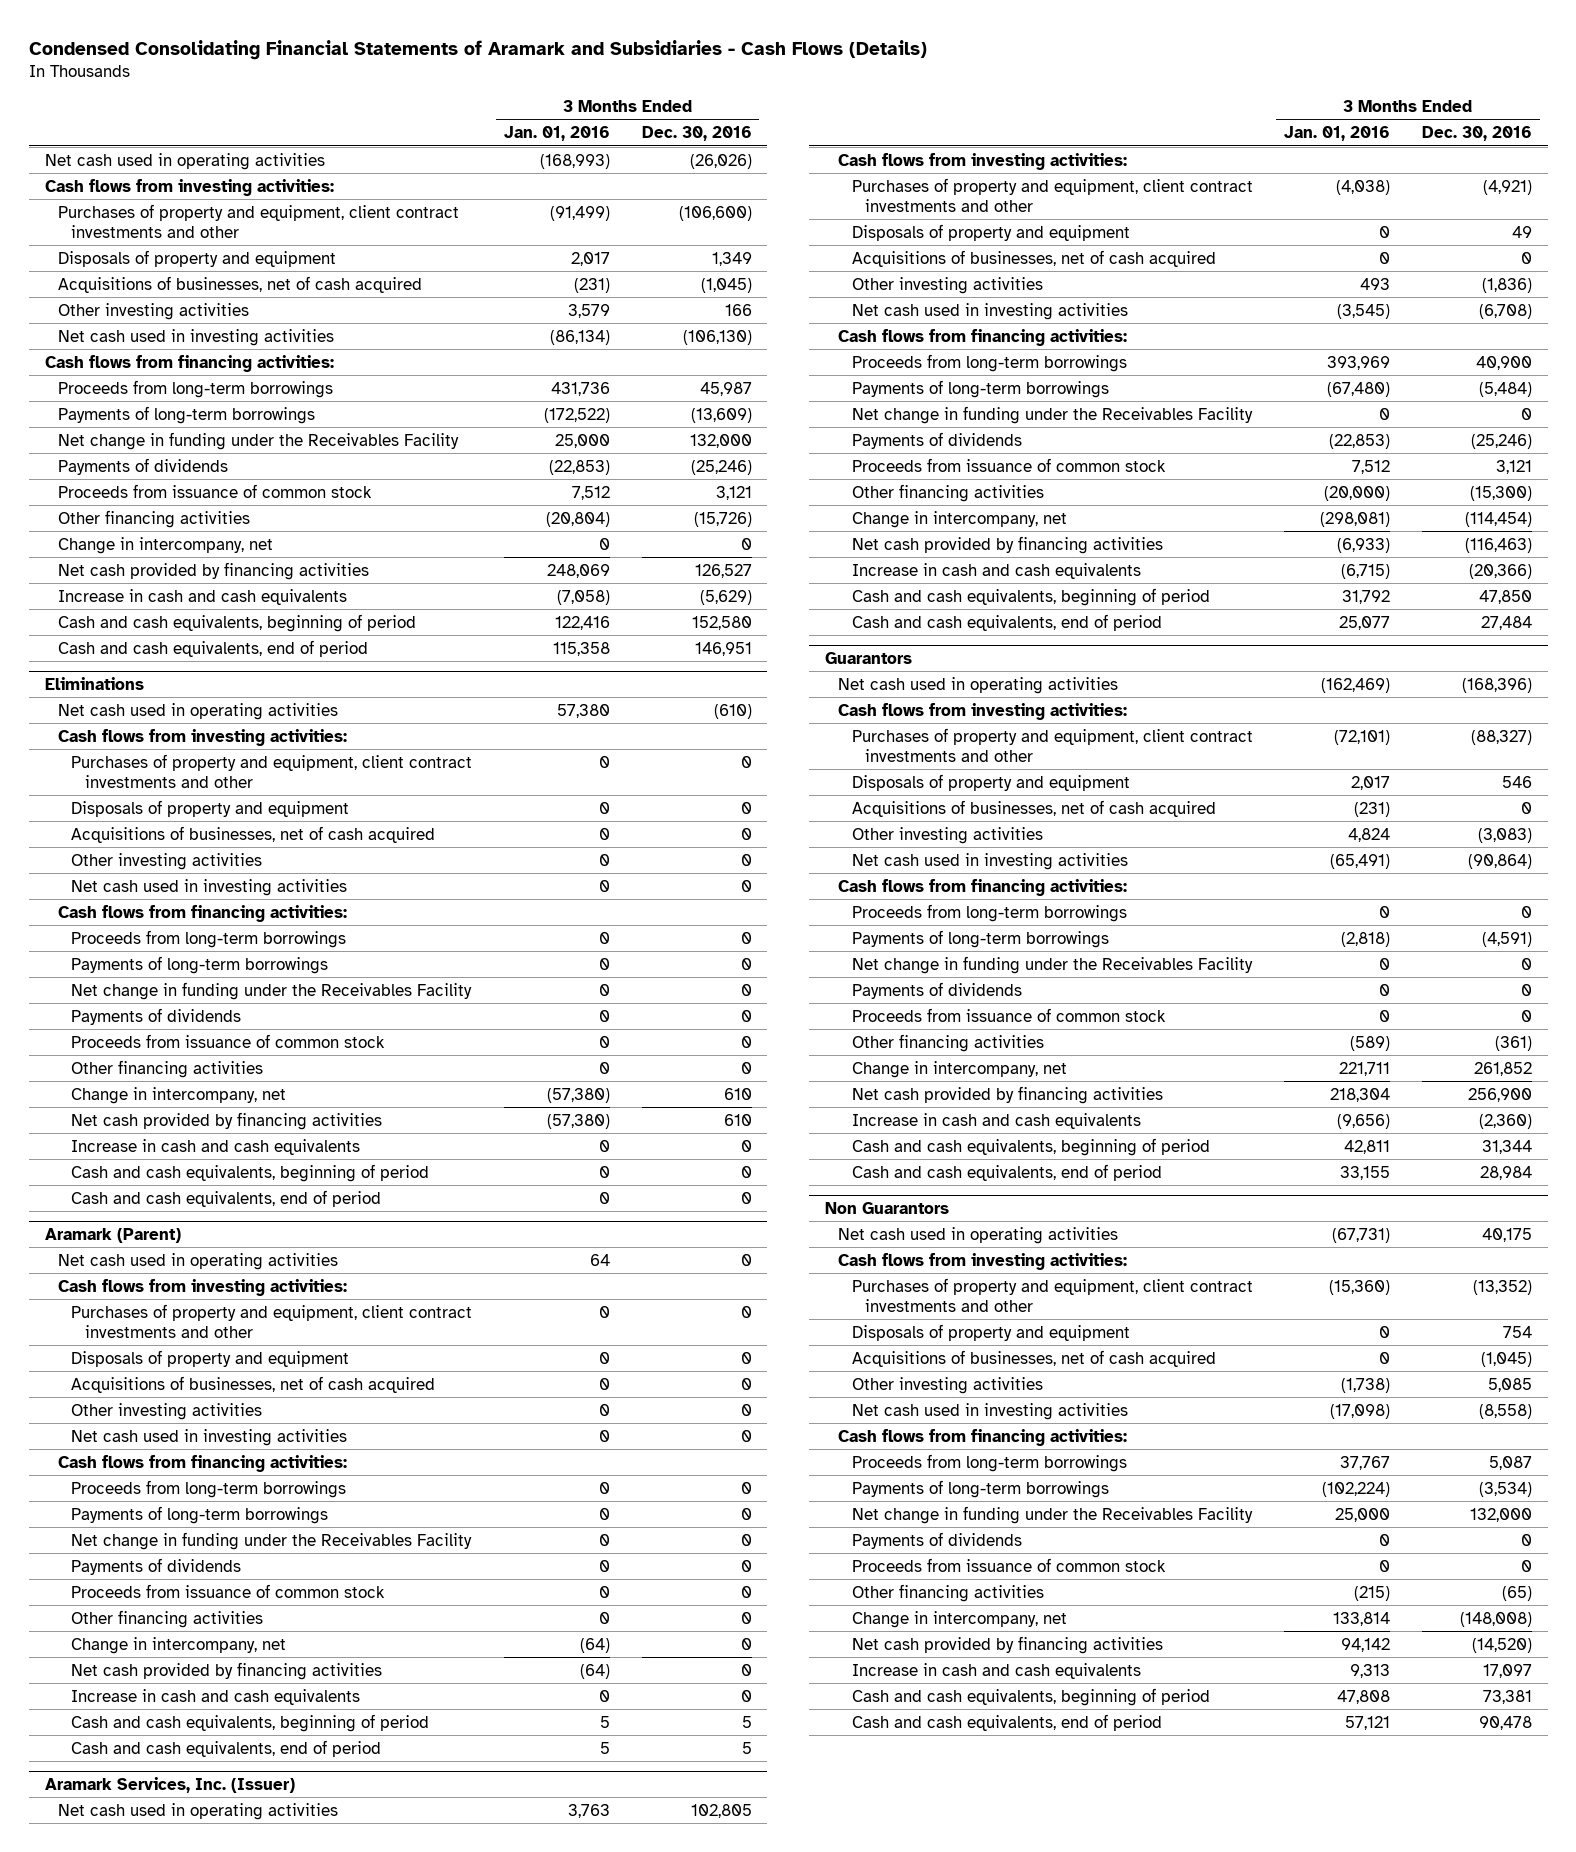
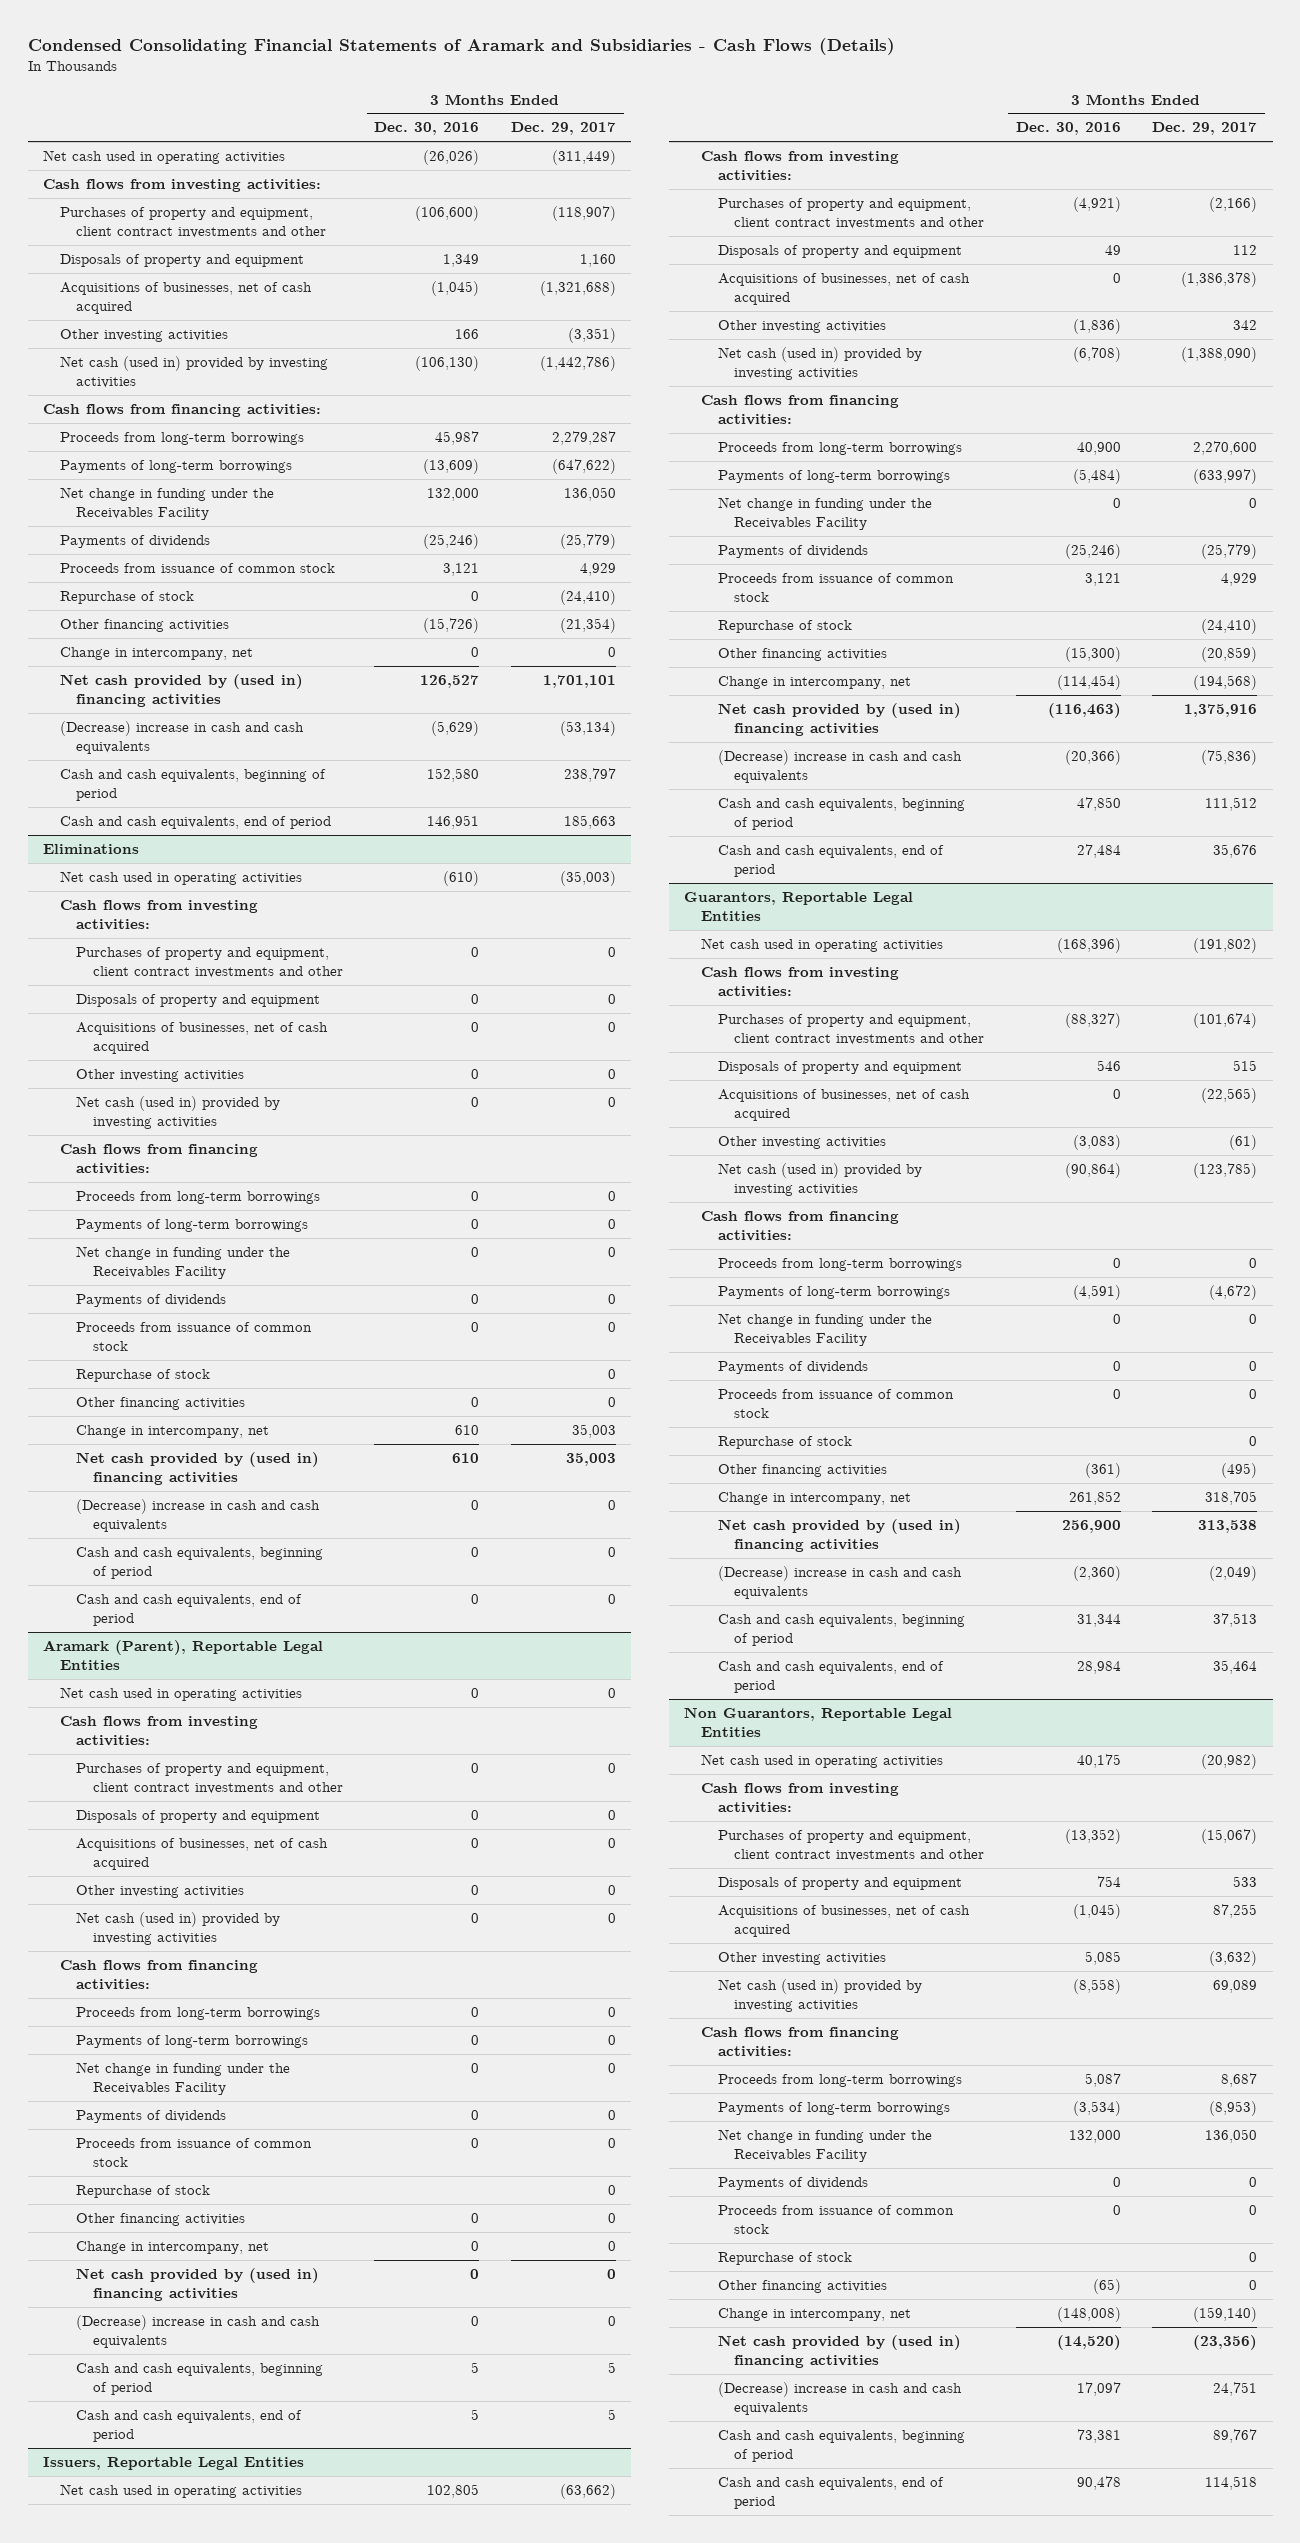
[503,126,610,142] Jan. 01, 2016 -> none
none -> [510,122,616,136] Dec. 29, 2017
[57,328,334,346] Net cash used in investing activities -> [59,356,328,388] Net cash (used in) provided by investing activities
none -> [59,591,194,605] Repurchase of stock
[57,561,369,580] Net cash provided by financing activities -> [59,674,303,707] Net cash provided by (used in) financing activities
[57,588,347,605] Increase in cash and cash equivalents -> [59,721,304,754] (Decrease) increase in cash and cash equivalents
[71,878,348,896] Net cash used in investing activities -> [76,1096,281,1129] Net cash (used in) provided by investing activities
none -> [76,1369,211,1383] Repurchase of stock
[71,1111,383,1130] Net cash provided by financing activities -> [76,1452,320,1485] Net cash provided by (used in) financing activities
[71,1138,361,1155] Increase in cash and cash equivalents -> [76,1499,321,1532] (Decrease) increase in cash and cash equivalents
[44,1227,181,1243] Aramark (Parent) -> none
none -> [43,1640,324,1670] Aramark (Parent), Reportable Legal Entities
[71,1428,348,1446] Net cash used in investing activities -> [76,1912,281,1945] Net cash (used in) provided by investing activities
none -> [76,2185,211,2199] Repurchase of stock
[71,1661,383,1680] Net cash provided by financing activities -> [76,2268,320,2301] Net cash provided by (used in) financing activities
[71,1688,361,1705] Increase in cash and cash equivalents -> [76,2315,321,2348] (Decrease) increase in cash and cash equivalents
[44,1776,295,1793] Aramark Services, Inc. (Issuer) -> none
none -> [43,2457,305,2471] Issuers, Reportable Legal Entities
[851,302,1128,320] Net cash used in investing activities -> [717,347,922,380] Net cash (used in) provided by investing activities
none -> [717,620,852,634] Repurchase of stock
[851,535,1163,554] Net cash provided by financing activities -> [717,703,961,736] Net cash provided by (used in) financing activities
[851,562,1141,579] Increase in cash and cash equivalents -> [717,750,962,783] (Decrease) increase in cash and cash equivalents
[824,651,912,664] Guarantors -> none
none -> [684,892,914,921] Guarantors, Reportable Legal Entities
[851,852,1128,870] Net cash used in investing activities -> [717,1163,922,1196] Net cash (used in) provided by investing activities
none -> [717,1436,852,1450] Repurchase of stock
[851,1085,1163,1104] Net cash provided by financing activities -> [717,1519,961,1552] Net cash provided by (used in) financing activities
[851,1112,1141,1129] Increase in cash and cash equivalents -> [717,1566,962,1599] (Decrease) increase in cash and cash equivalents
[824,1201,949,1214] Non Guarantors -> none
none -> [684,1707,953,1737] Non Guarantors, Reportable Legal Entities
[851,1402,1128,1420] Net cash used in investing activities -> [717,1979,922,2012] Net cash (used in) provided by investing activities
none -> [717,2252,852,2266] Repurchase of stock
[851,1635,1163,1654] Net cash provided by financing activities -> [717,2335,961,2368] Net cash provided by (used in) financing activities
[851,1662,1141,1679] Increase in cash and cash equivalents -> [717,2382,962,2415] (Decrease) increase in cash and cash equivalents

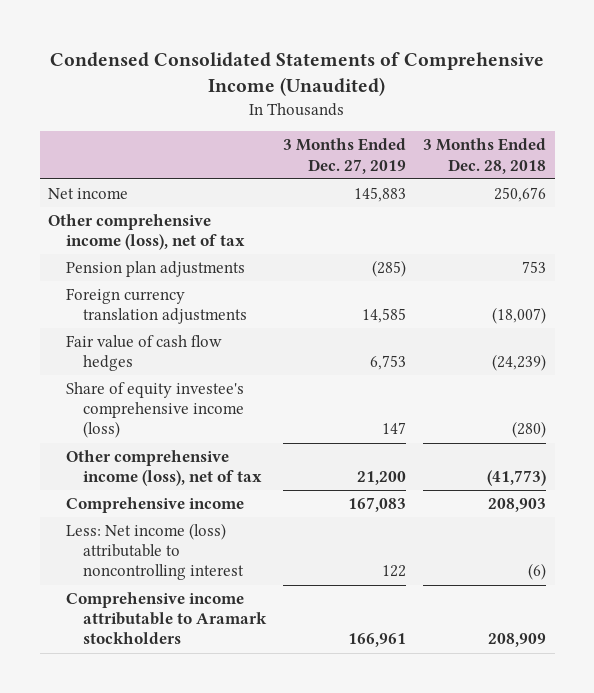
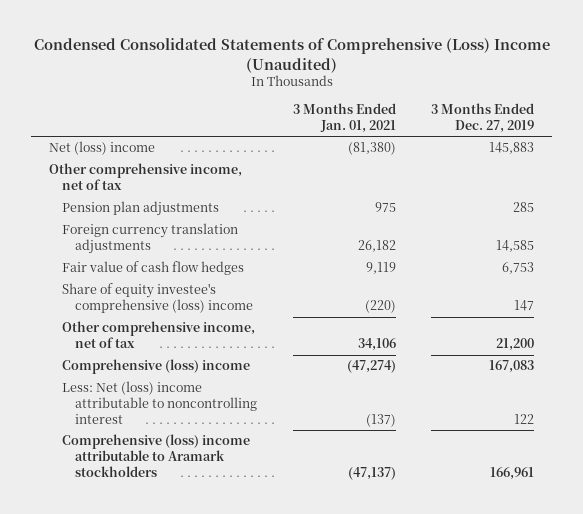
[50,51,545,96] Condensed Consolidated Statements of Comprehensive Income (Unaudited) -> [33,38,550,73] Condensed Consolidated Statements of Comprehensive (Loss) Income (Unaudited)
[423,138,547,174] 3 Months Ended Dec. 28, 2018 -> none
none -> [292,103,396,134] 3 Months Ended Jan. 01, 2021
[48,188,129,200] Net income -> [48,141,155,156] Net (loss) income
[48,214,245,251] Other comprehensive income (loss), net of tax -> [48,163,242,191] Other comprehensive income, net of tax
[372,260,407,278] (285) -> [513,202,535,213] 285
[65,382,245,439] Share of equity investee's comprehensive income (loss) -> [61,283,253,314] Share of equity investee's comprehensive (loss) income
[65,450,263,487] Other comprehensive income (loss), net of tax -> [61,321,255,349] Other comprehensive income, net of tax
[65,497,244,514] Comprehensive income -> [61,359,250,375] Comprehensive (loss) income
[65,523,245,581] Less: Net income (loss) attributable to noncontrolling interest -> [61,381,257,425] Less: Net (loss) income attributable to noncontrolling interest
[65,592,268,645] Comprehensive income attributable to Aramark stockholders -> [61,434,250,478] Comprehensive (loss) income attributable to Aramark stockholders

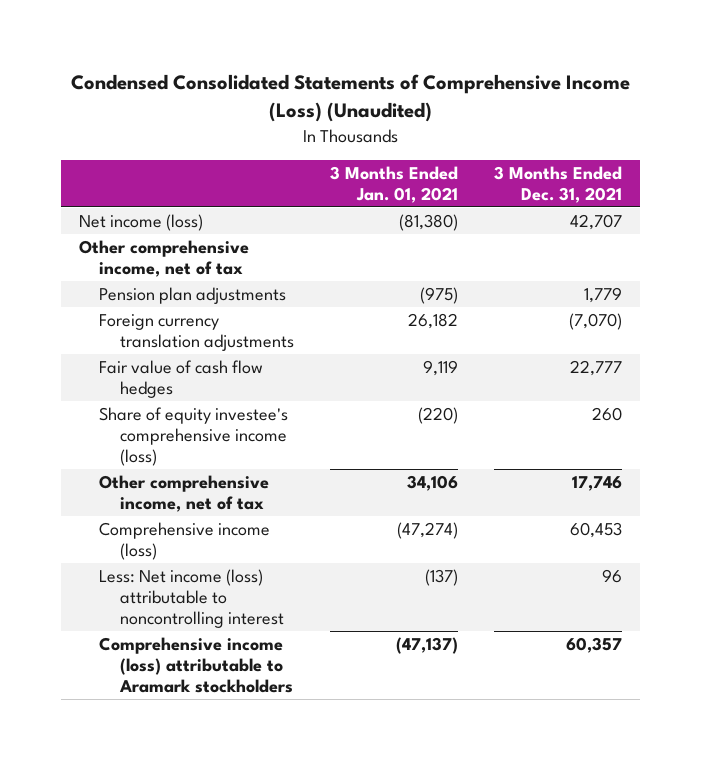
[33,38,550,73] Condensed Consolidated Statements of Comprehensive (Loss) Income (Unaudited) -> [70,74,630,123] Condensed Consolidated Statements of Comprehensive Income (Loss) (Unaudited)
[431,103,535,134] 3 Months Ended Dec. 27, 2019 -> none
none -> [493,165,622,203] 3 Months Ended Dec. 31, 2021
[48,141,155,156] Net (loss) income -> [79,213,204,231] Net income (loss)
[374,202,396,213] 975 -> [419,286,458,304] (975)
[61,283,253,314] Share of equity investee's comprehensive (loss) income -> [99,406,289,467] Share of equity investee's comprehensive income (loss)
[61,359,250,375] Comprehensive (loss) income -> [99,521,271,561] Comprehensive income (loss)
[61,381,257,425] Less: Net (loss) income attributable to noncontrolling interest -> [99,568,284,629] Less: Net income (loss) attributable to noncontrolling interest
[61,434,250,478] Comprehensive (loss) income attributable to Aramark stockholders -> [99,636,293,694] Comprehensive income (loss) attributable to Aramark stockholders

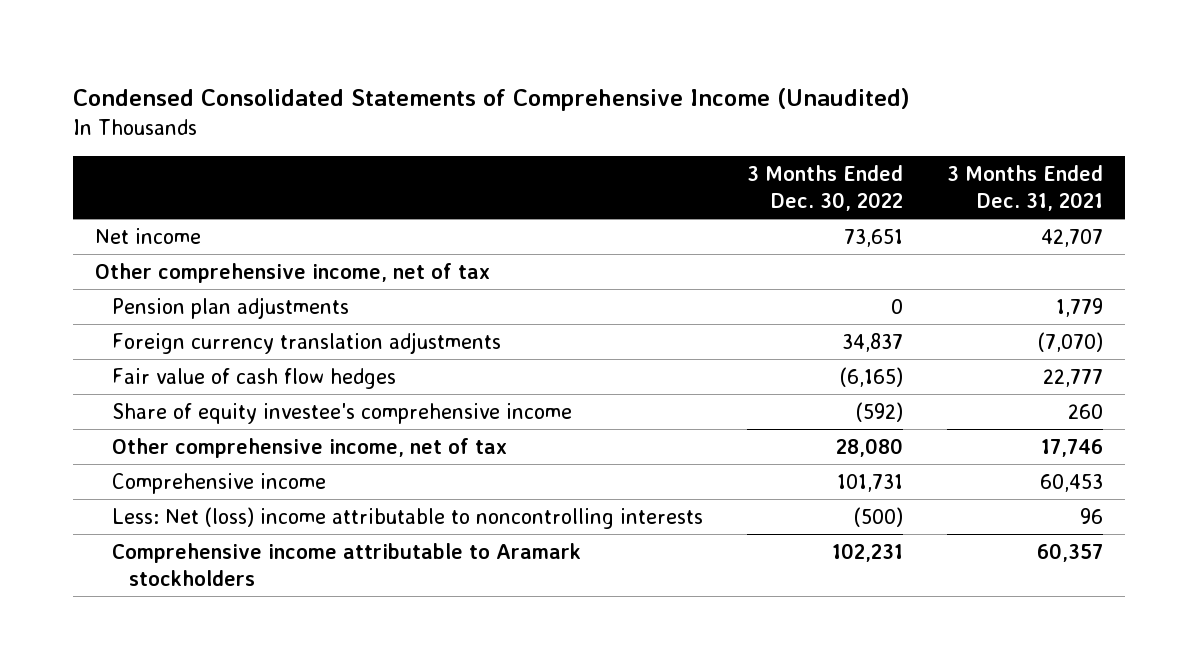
[70,74,630,123] Condensed Consolidated Statements of Comprehensive Income (Loss) (Unaudited) -> [72,87,910,111] Condensed Consolidated Statements of Comprehensive Income (Unaudited)
[329,165,458,203] 3 Months Ended Jan. 01, 2021 -> none
none -> [747,164,904,211] 3 Months Ended Dec. 30, 2022
[79,213,204,231] Net income (loss) -> [94,227,201,244] Net income
[99,406,289,467] Share of equity investee's comprehensive income (loss) -> [111,402,572,424] Share of equity investee's comprehensive income
[99,521,271,561] Comprehensive income (loss) -> [111,472,326,494] Comprehensive income
[99,568,284,629] Less: Net income (loss) attributable to noncontrolling interest -> [111,506,703,529] Less: Net (loss) income attributable to noncontrolling interests
[99,636,293,694] Comprehensive income (loss) attributable to Aramark stockholders -> [111,542,581,586] Comprehensive income attributable to Aramark stockholders

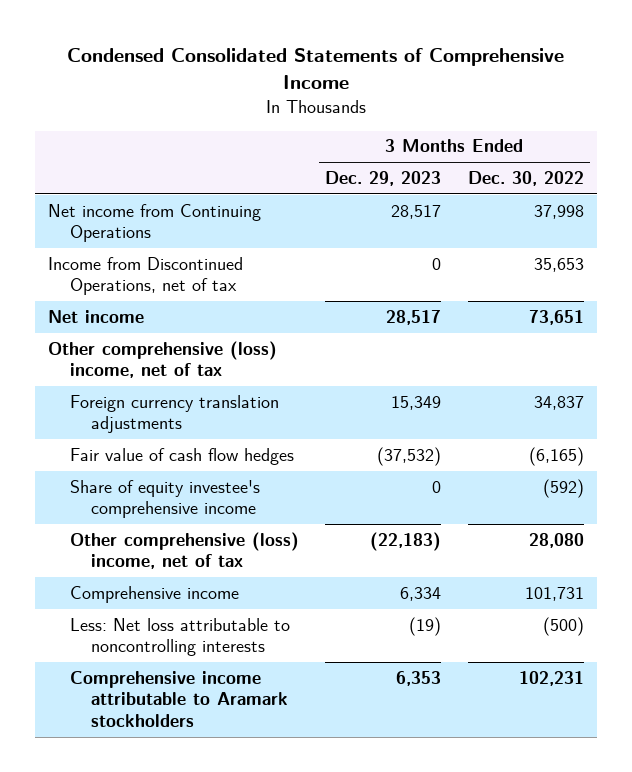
[72,87,910,111] Condensed Consolidated Statements of Comprehensive Income (Unaudited) -> [66,48,564,90] Condensed Consolidated Statements of Comprehensive Income
[947,164,1104,211] 3 Months Ended Dec. 31, 2021 -> none
none -> [325,171,442,187] Dec. 29, 2023
none -> [48,203,262,243] Net income from Continuing Operations
none -> [48,256,244,296] Income from Discontinued Operations, net of tax
[111,296,349,319] Pension plan adjustments -> none
[94,262,490,283] Other comprehensive income, net of tax -> [48,340,278,379] Other comprehensive (loss) income, net of tax
[111,437,507,458] Other comprehensive income, net of tax -> [69,531,299,570] Other comprehensive (loss) income, net of tax
[111,506,703,529] Less: Net (loss) income attributable to noncontrolling interests -> [69,617,290,657] Less: Net loss attributable to noncontrolling interests

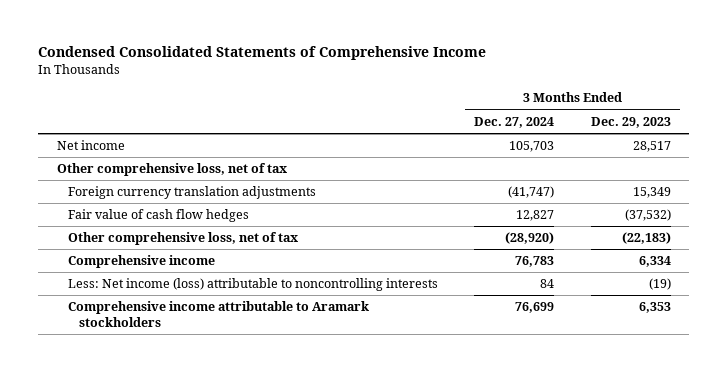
[467,171,584,187] Dec. 30, 2022 -> none
none -> [474,116,555,128] Dec. 27, 2024
[48,203,262,243] Net income from Continuing Operations -> none
[48,256,244,296] Income from Discontinued Operations, net of tax -> none
[48,340,278,379] Other comprehensive (loss) income, net of tax -> [56,163,287,177] Other comprehensive loss, net of tax
[69,479,260,519] Share of equity investee's comprehensive income -> none
[69,531,299,570] Other comprehensive (loss) income, net of tax -> [67,232,298,246] Other comprehensive loss, net of tax
[69,617,290,657] Less: Net loss attributable to noncontrolling interests -> [67,278,438,292] Less: Net income (loss) attributable to noncontrolling interests

